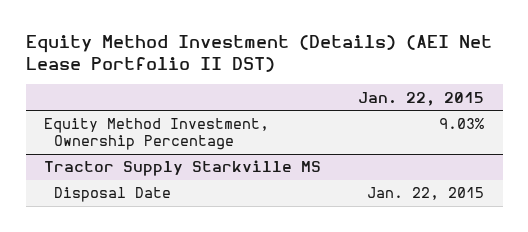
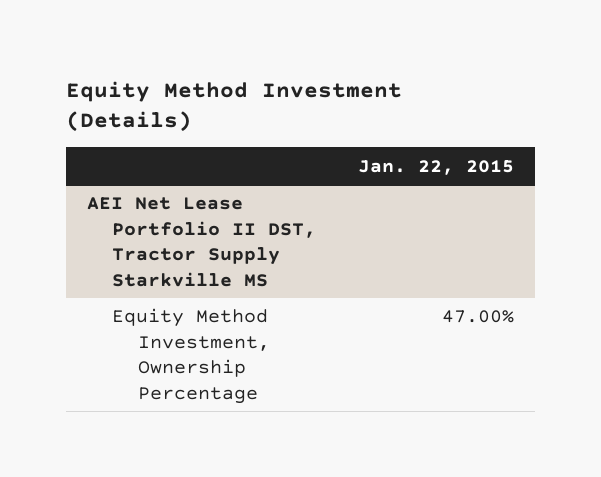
[25,34,492,73] Equity Method Investment (Details) (AEI Net Lease Portfolio II DST) -> [65,80,402,133] Equity Method Investment (Details)
[44,160,322,177] Tractor Supply Starkville MS -> none
[54,187,172,203] Disposal Date -> none
none -> [86,197,317,287] AEI Net Lease Portfolio II DST, Tractor Supply Starkville MS
[439,118,485,130] 9.03% -> [442,310,515,324] 47.00%

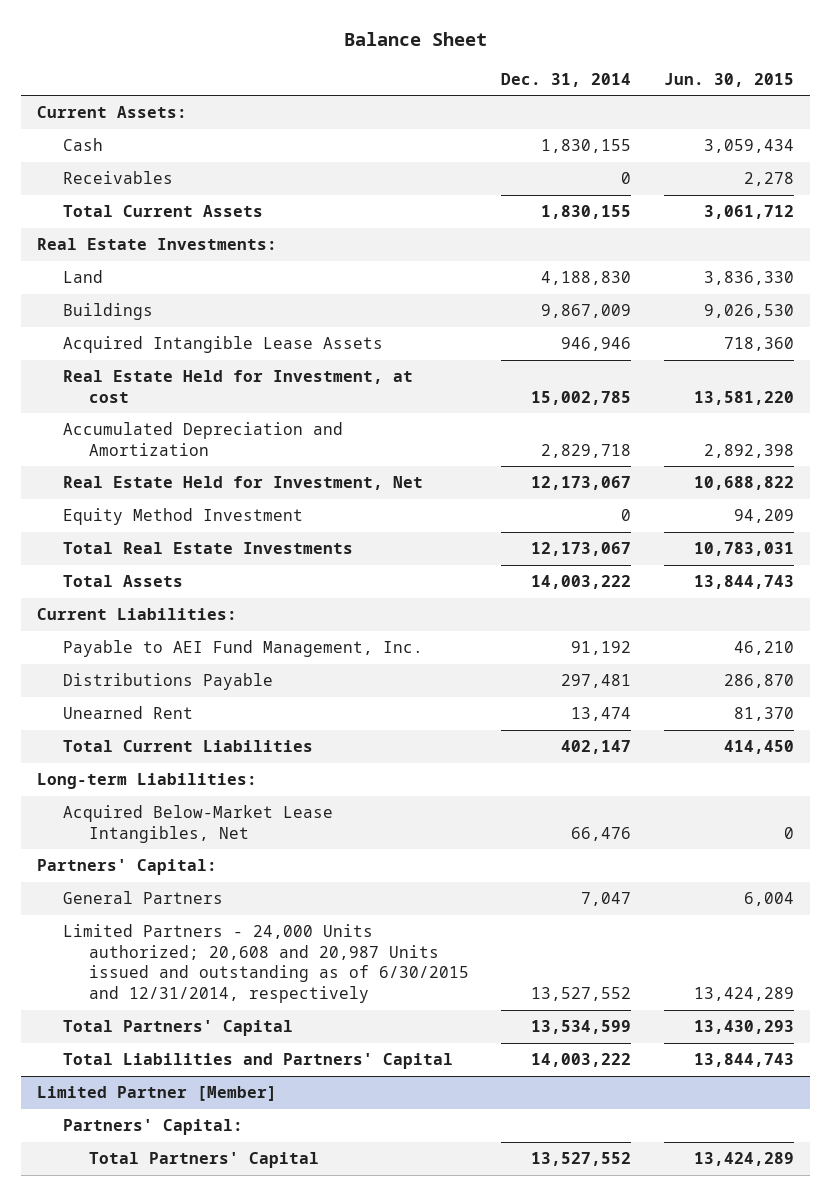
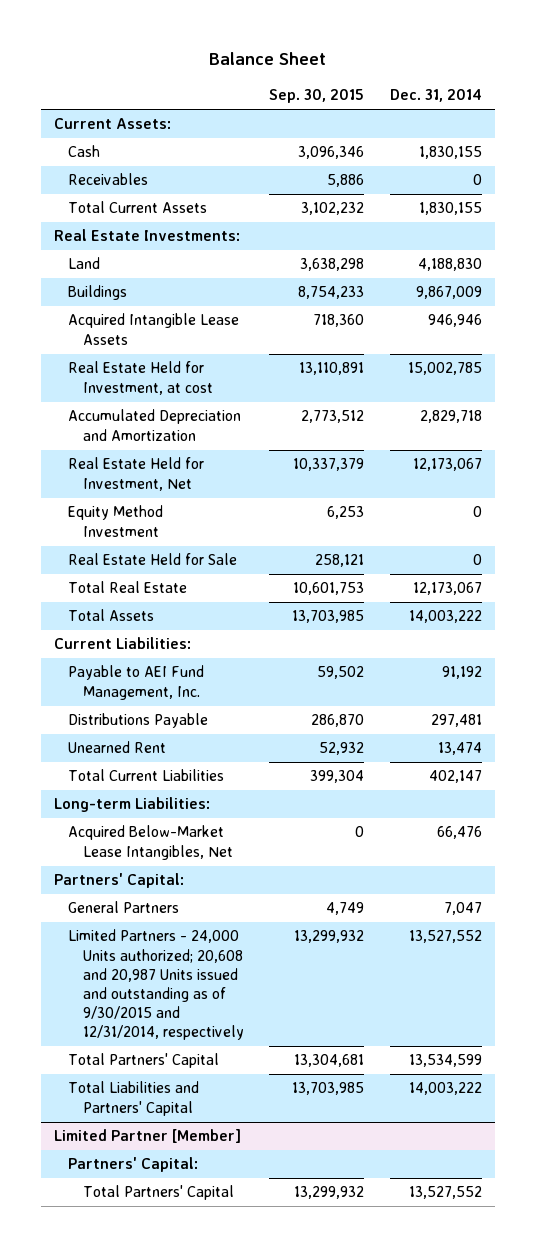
[663,72,794,87] Jun. 30, 2015 -> none
none -> [269,89,365,104] Sep. 30, 2015
none -> [68,553,238,566] Real Estate Held for Sale
[62,542,353,555] Total Real Estate Investments -> [68,581,188,594] Total Real Estate
[62,924,469,1003] Limited Partners - 24,000 Units authorized; 20,608 and 20,987 Units issued and outstanding as of 6/30/2015 and 12/31/2014, respectively -> [68,929,245,1041] Limited Partners - 24,000 Units authorized; 20,608 and 20,987 Units issued and outstanding as of 9/30/2015 and 12/31/2014, respectively

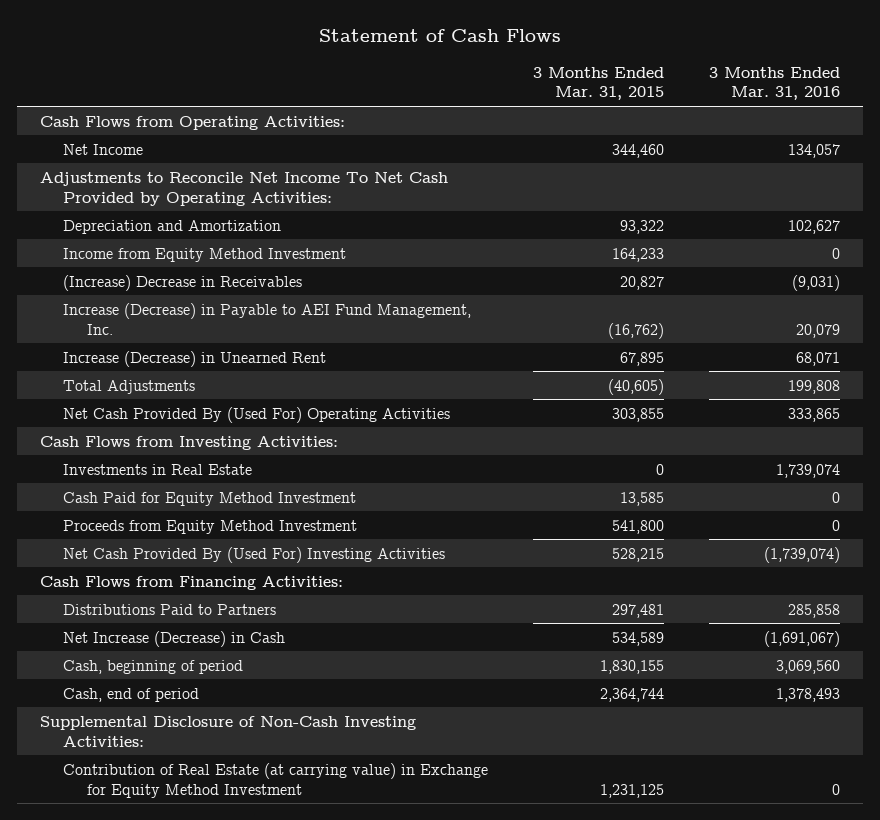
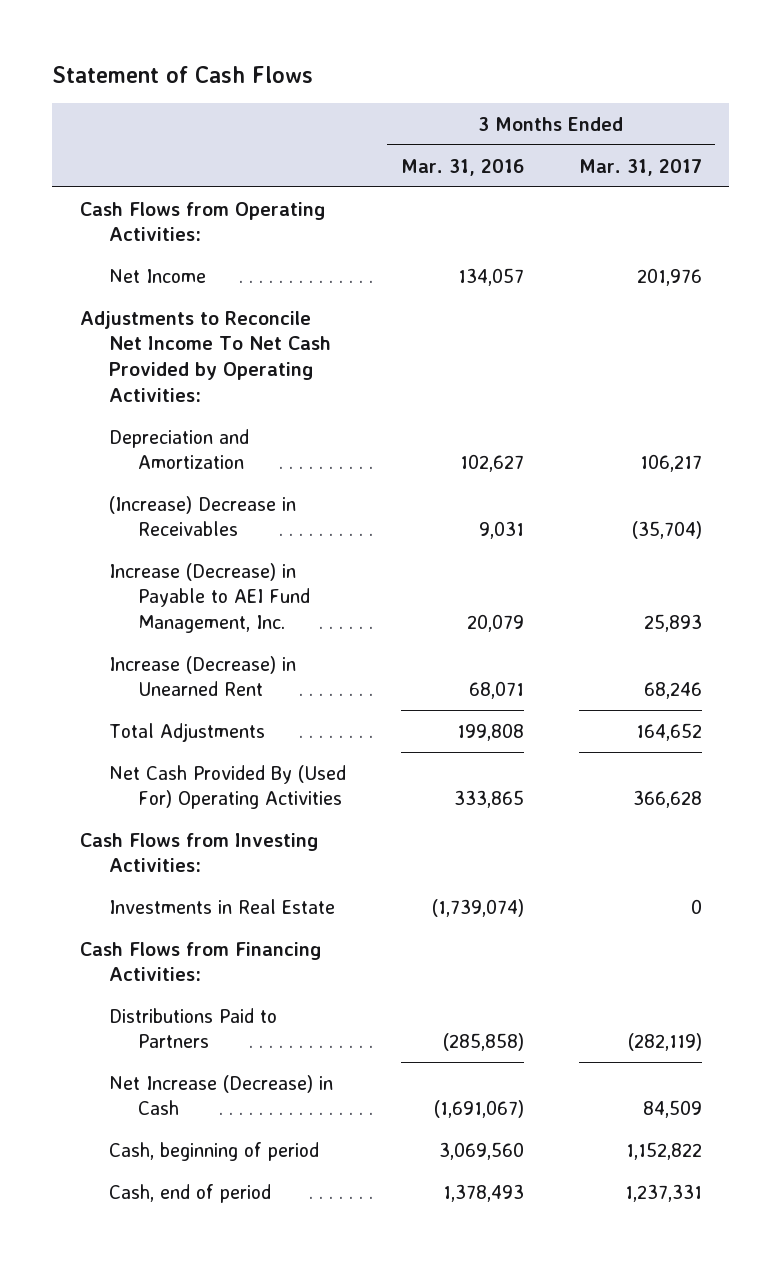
[533,66,665,101] 3 Months Ended Mar. 31, 2015 -> none
none -> [578,158,702,176] Mar. 31, 2017
[63,247,347,262] Income from Equity Method Investment -> none
[792,274,841,291] (9,031) -> [478,521,524,540] 9,031
[63,491,357,506] Cash Paid for Equity Method Investment -> none
[63,519,358,534] Proceeds from Equity Method Investment -> none
[63,546,446,563] Net Cash Provided By (Used For) Investing Activities -> none
[776,463,841,478] 1,739,074 -> [431,898,524,917] (1,739,074)
[788,603,841,618] 285,858 -> [442,1033,524,1052] (285,858)
[39,715,416,747] Supplemental Disclosure of Non-Cash Investing Activities: -> none
[63,762,489,798] Contribution of Real Estate (at carrying value) in Exchange for Equity Method Investment -> none

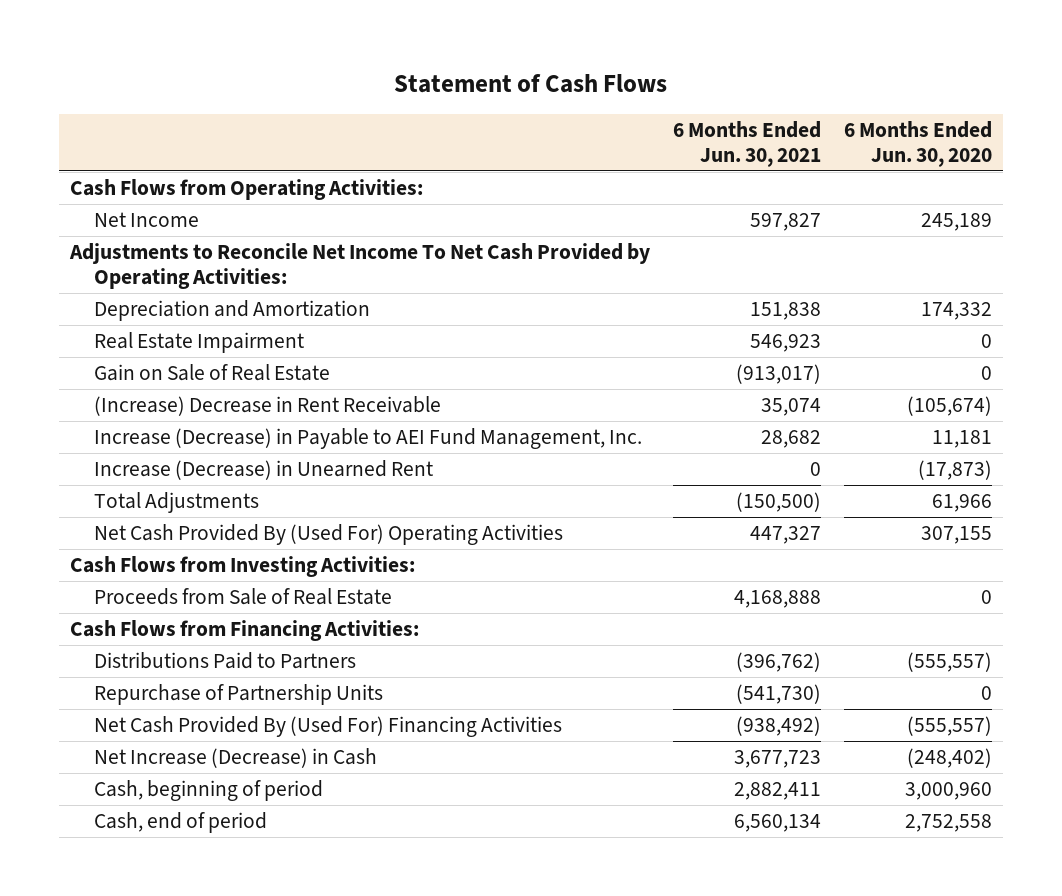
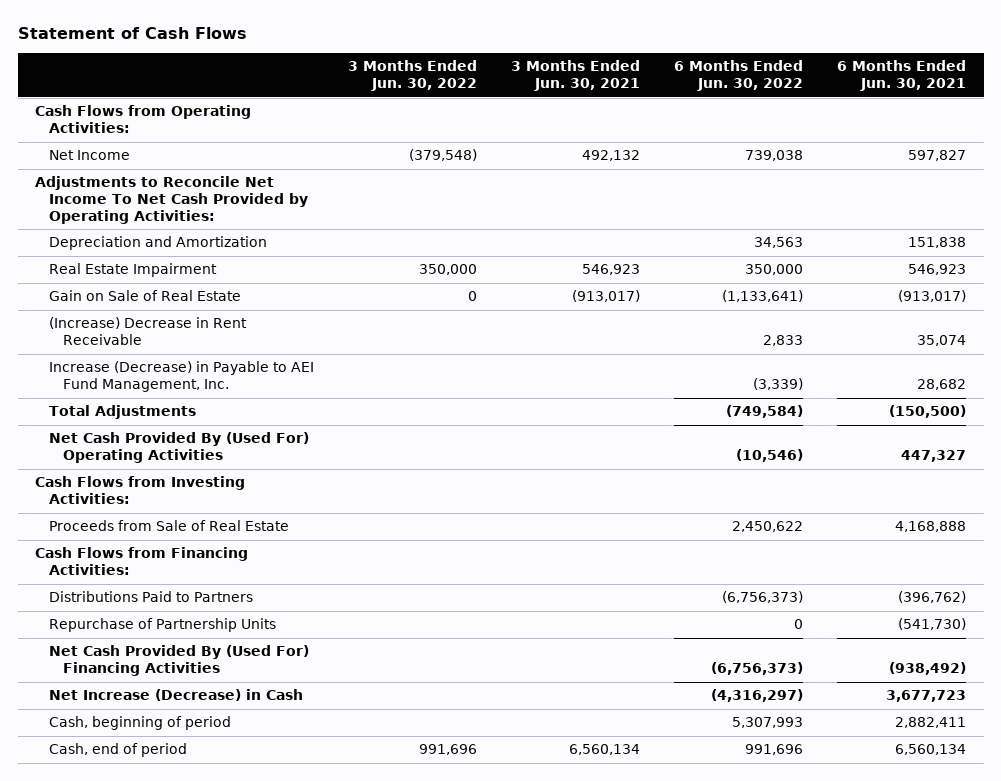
[843,120,992,168] 6 Months Ended Jun. 30, 2020 -> none
none -> [348,60,478,92] 3 Months Ended Jun. 30, 2022
none -> [511,60,641,92] 3 Months Ended Jun. 30, 2021
none -> [674,60,804,92] 6 Months Ended Jun. 30, 2022
[93,459,433,480] Increase (Decrease) in Unearned Rent -> none

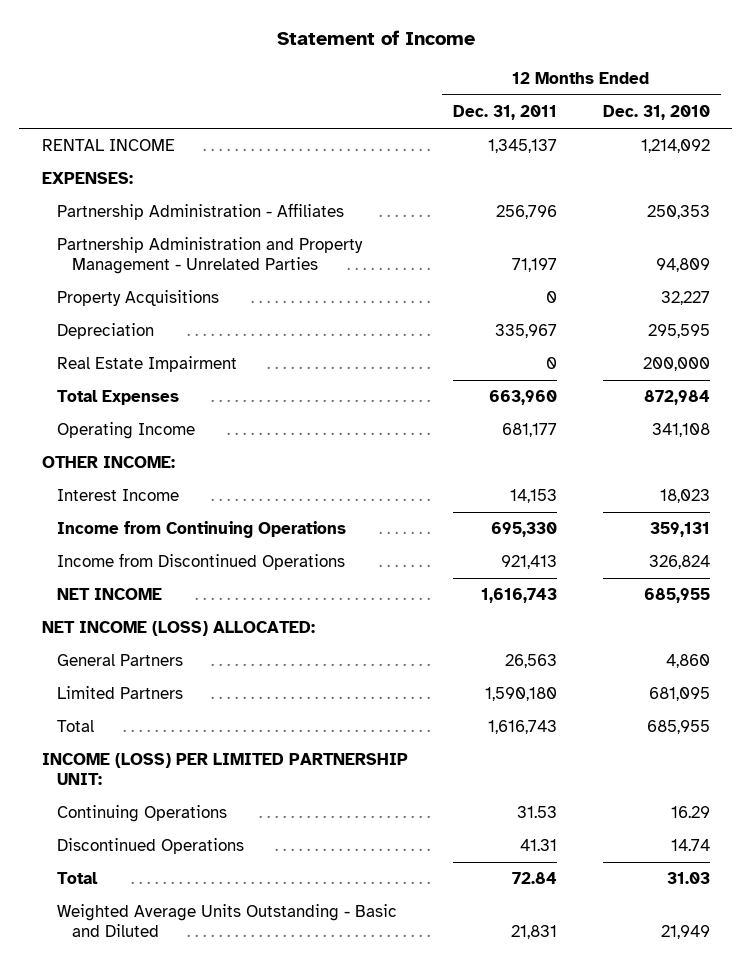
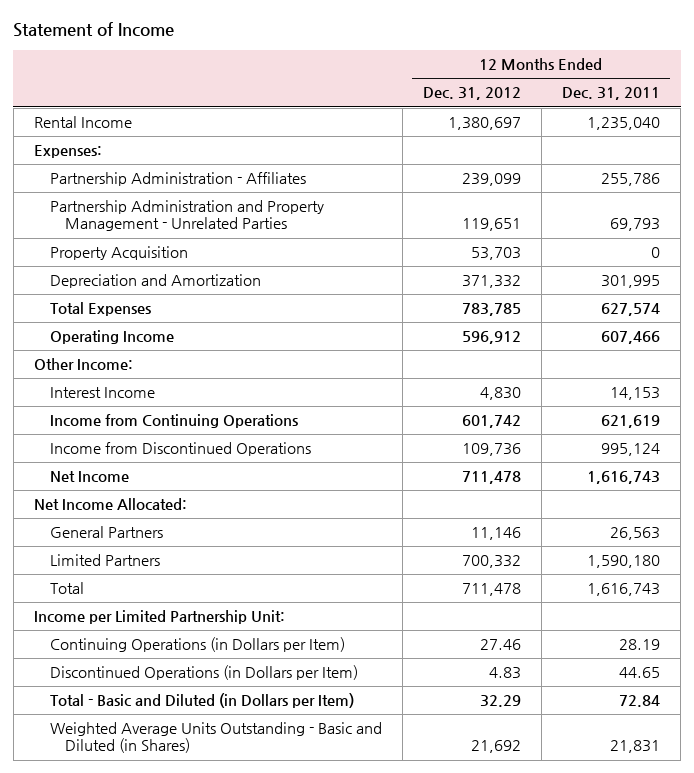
[602,105,710,121] Dec. 31, 2010 -> none
none -> [422,87,521,101] Dec. 31, 2012
[56,323,154,340] Depreciation -> none
[56,356,237,373] Real Estate Impairment -> none
[41,139,175,152] RENTAL INCOME -> [33,116,132,129] Rental Income
[488,139,558,154] 1,345,137 -> [586,117,660,131] 1,235,040
[41,172,133,185] EXPENSES: -> [33,145,102,159] Expenses:
[496,205,558,220] 256,796 -> [600,173,660,187] 255,786
[512,258,558,273] 71,197 -> [609,218,660,232] 69,793
[56,290,219,307] Property Acquisitions -> [49,246,188,261] Property Acquisition
none -> [49,274,261,289] Depreciation and Amortization
[489,390,558,406] 663,960 -> [600,303,660,317] 627,574
[502,423,558,438] 681,177 -> [600,331,660,345] 607,466
[41,456,175,469] OTHER INCOME: -> [33,358,133,371] Other Income:
[491,522,558,538] 695,330 -> [600,415,660,429] 621,619
[501,555,558,570] 921,413 -> [600,443,660,457] 995,124
[56,588,162,601] NET INCOME -> [49,471,129,483] Net Income
[41,621,315,637] NET INCOME (LOSS) ALLOCATED: -> [33,498,187,511] Net Income Allocated:
[41,753,408,786] INCOME (LOSS) PER LIMITED PARTNERSHIP UNIT: -> [33,610,285,625] Income per Limited Partnership Unit:
[56,805,227,823] Continuing Operations -> [49,637,345,653] Continuing Operations (in Dollars per Item)
[517,806,558,819] 31.53 -> [618,639,660,651] 28.19
[56,838,244,855] Discontinued Operations -> [49,665,358,681] Discontinued Operations (in Dollars per Item)
[520,839,558,852] 41.31 -> [618,667,660,679] 44.65
[56,872,98,885] Total -> [49,693,354,709] Total - Basic and Diluted (in Dollars per Item)
[56,904,397,938] Weighted Average Units Outstanding - Basic and Diluted -> [49,722,382,754] Weighted Average Units Outstanding - Basic and Diluted (in Shares)

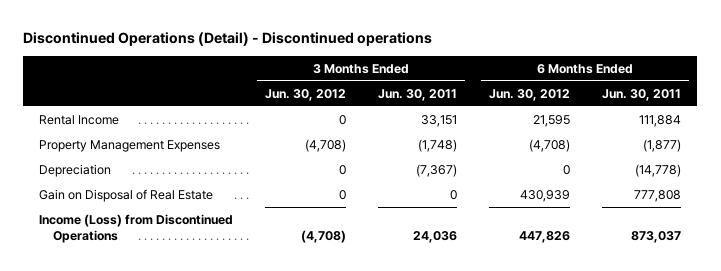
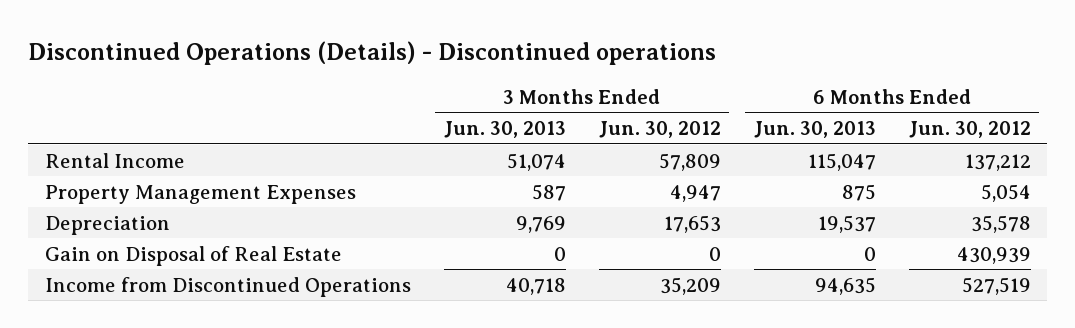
[23,31,433,46] Discontinued Operations (Detail) - Discontinued operations -> [28,41,717,66] Discontinued Operations (Details) - Discontinued operations
[378,88,458,101] Jun. 30, 2011 -> none
[602,88,682,101] Jun. 30, 2011 -> none
none -> [443,121,566,139] Jun. 30, 2013
none -> [753,121,876,139] Jun. 30, 2013
[339,115,347,126] 0 -> [658,152,721,171] 57,809
[533,115,571,128] 21,595 -> [964,153,1031,171] 137,212
[305,139,347,153] (4,708) -> [669,184,721,202] 4,947
[529,139,571,153] (4,708) -> [980,183,1031,202] 5,054
[339,165,347,176] 0 -> [663,214,721,233] 17,653
[563,165,571,176] 0 -> [970,214,1031,233] 35,578
[39,214,234,243] Income (Loss) from Discontinued Operations -> [44,276,411,297] Income from Discontinued Operations
[301,229,347,243] (4,708) -> [659,276,721,295] 35,209
[519,230,571,243] 447,826 -> [961,276,1031,295] 527,519

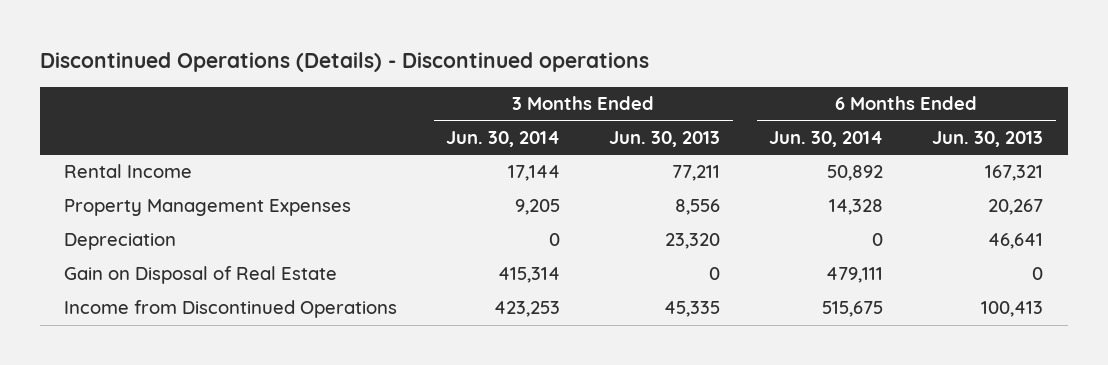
[598,121,721,139] Jun. 30, 2012 -> none
[908,121,1031,139] Jun. 30, 2012 -> none
none -> [446,130,561,147] Jun. 30, 2014
none -> [769,130,884,147] Jun. 30, 2014
[506,152,566,171] 51,074 -> [672,165,721,182] 77,211
[807,152,876,171] 115,047 -> [985,165,1044,182] 167,321
[531,183,566,201] 587 -> [675,199,721,216] 8,556
[841,183,876,201] 875 -> [988,199,1044,216] 20,267
[515,215,566,233] 9,769 -> [665,233,721,250] 23,320
[817,214,876,233] 19,537 -> [988,233,1044,250] 46,641
[505,277,566,295] 40,718 -> [664,301,721,318] 45,335
[814,276,876,295] 94,635 -> [981,301,1044,318] 100,413

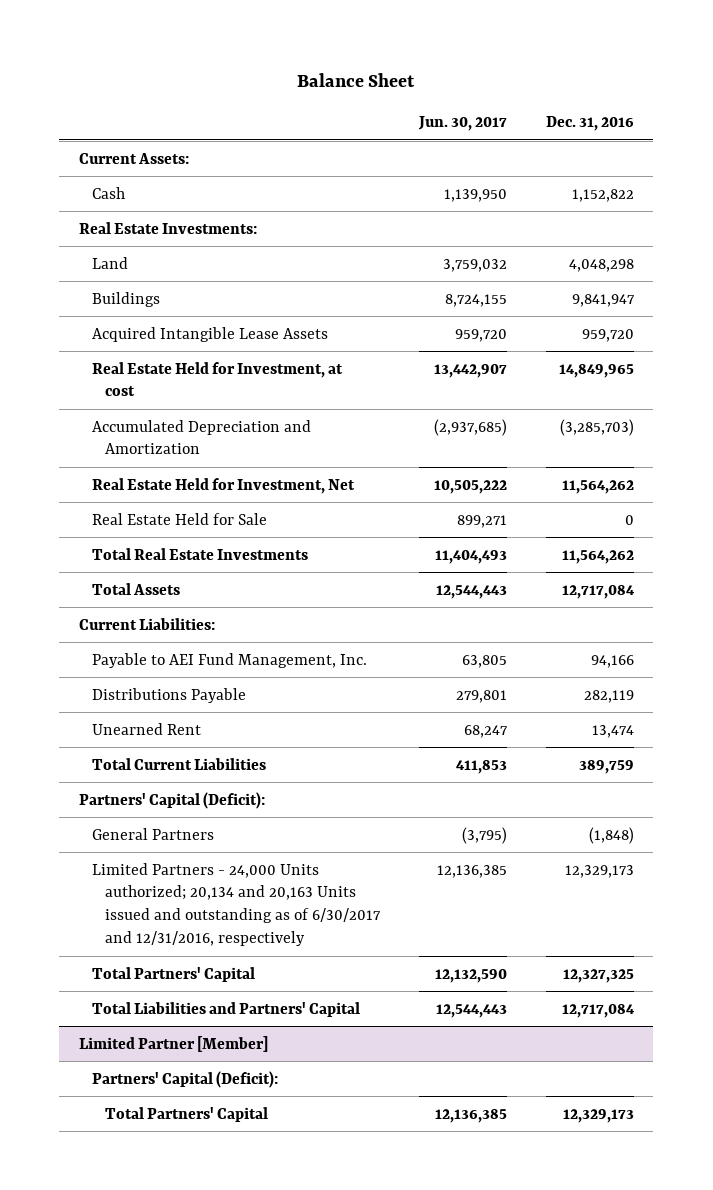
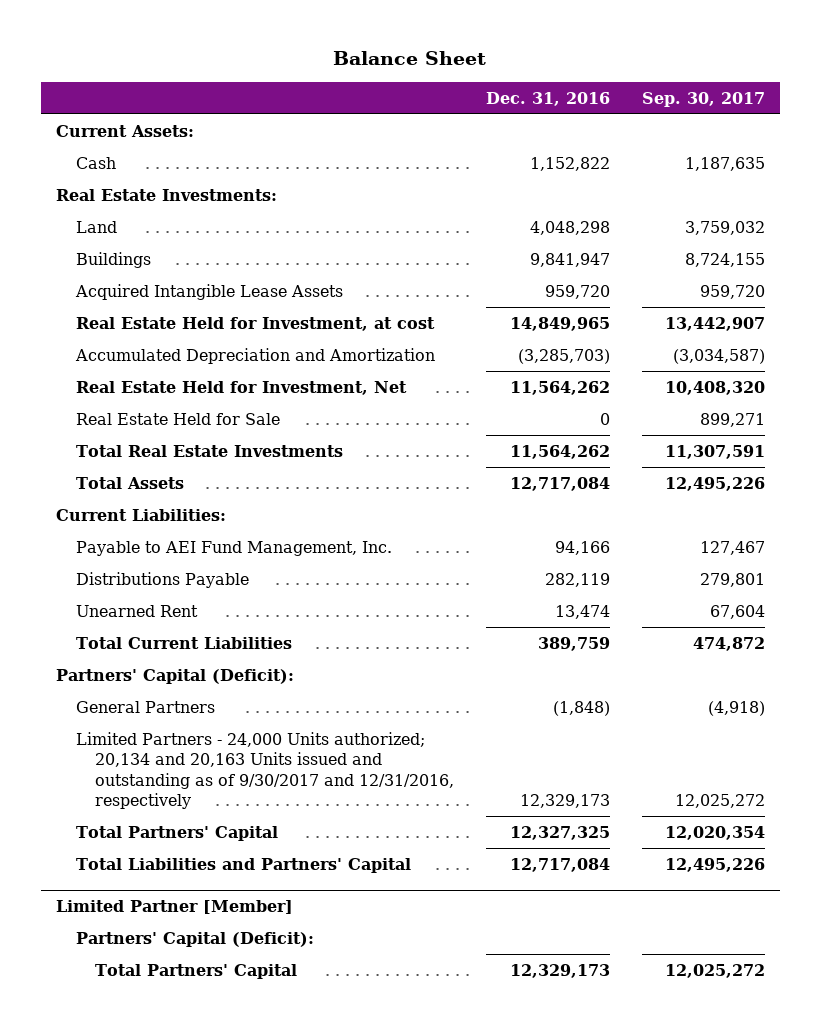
[417,115,507,131] Jun. 30, 2017 -> none
none -> [641,91,765,107] Sep. 30, 2017
[91,862,381,947] Limited Partners - 24,000 Units authorized; 20,134 and 20,163 Units issued and outstanding as of 6/30/2017 and 12/31/2016, respectively -> [75,732,455,810] Limited Partners - 24,000 Units authorized; 20,134 and 20,163 Units issued and outstanding as of 9/30/2017 and 12/31/2016, respectively

